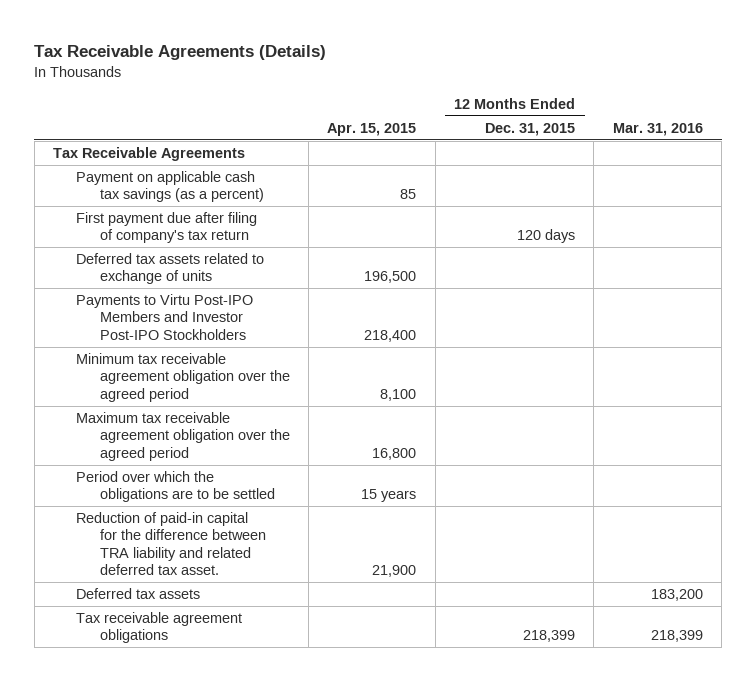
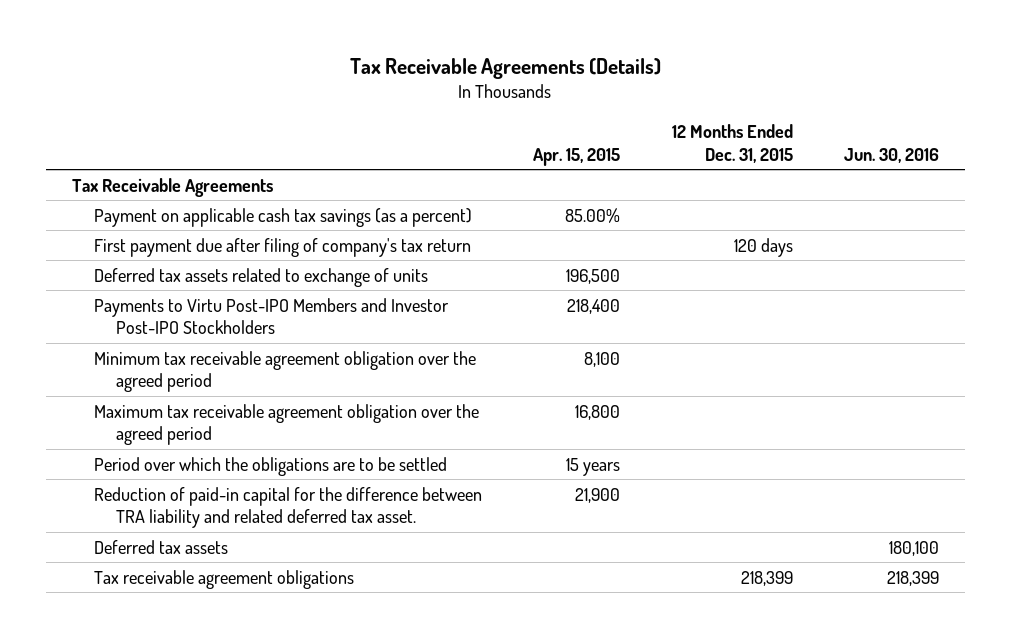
[612,122,703,136] Mar. 31, 2016 -> none
none -> [844,147,940,163] Jun. 30, 2016
[400,189,417,200] 85 -> [565,207,621,223] 85.00%

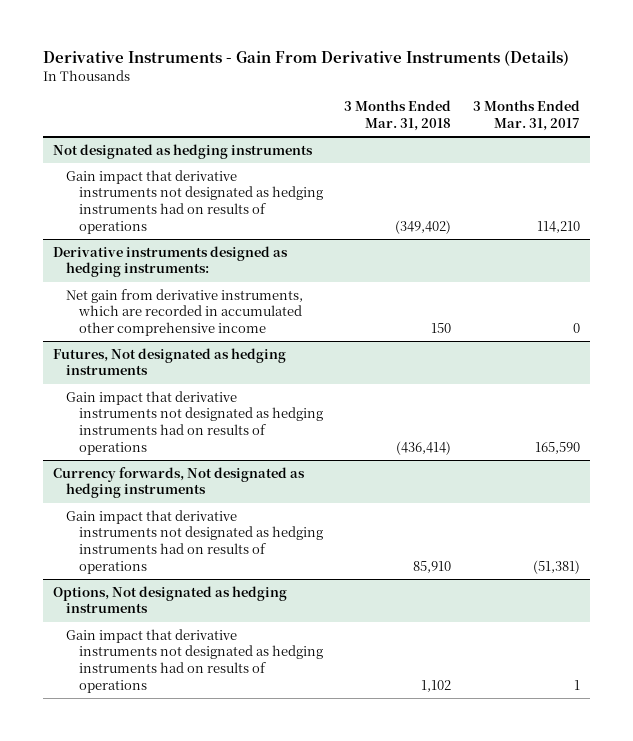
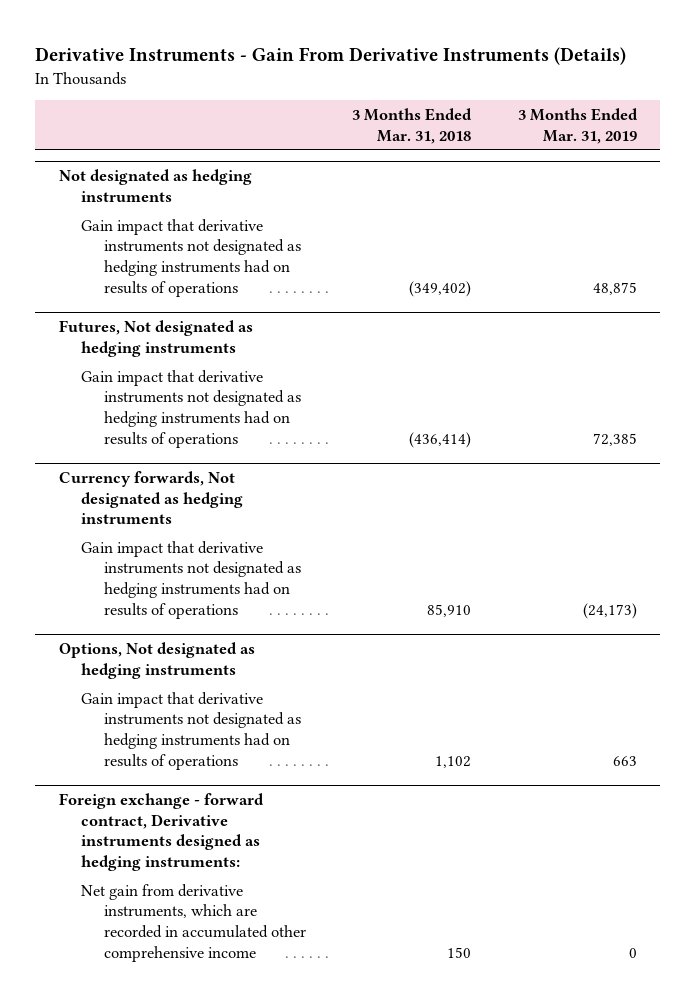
[472,100,580,132] 3 Months Ended Mar. 31, 2017 -> none
none -> [517,108,638,144] 3 Months Ended Mar. 31, 2019
[53,245,289,278] Derivative instruments designed as hedging instruments: -> none
[66,288,304,337] Net gain from derivative instruments, which are recorded in accumulated other comprehensive income -> none
none -> [58,793,264,871] Foreign exchange - forward contract, Derivative instruments designed as hedging instruments:
none -> [81,883,306,962] Net gain from derivative instruments, which are recorded in accumulated other comprehensive income

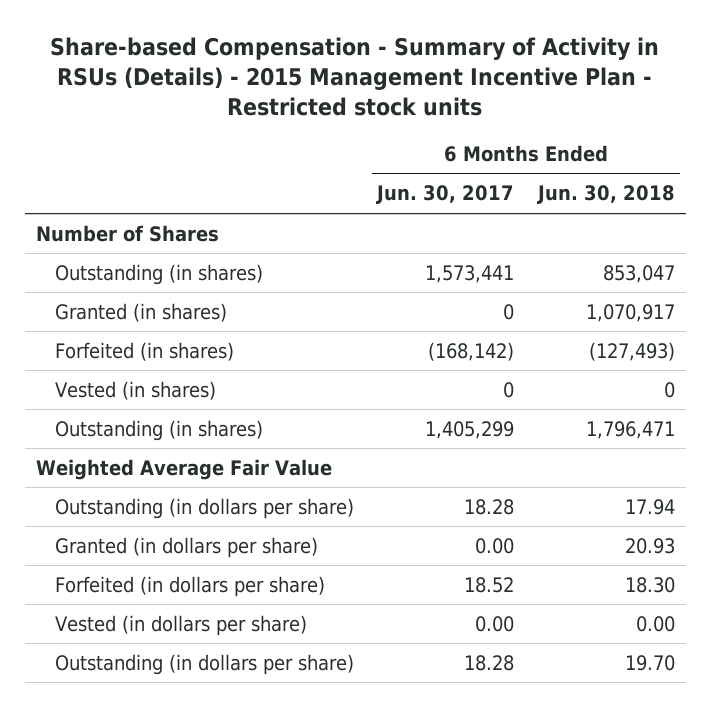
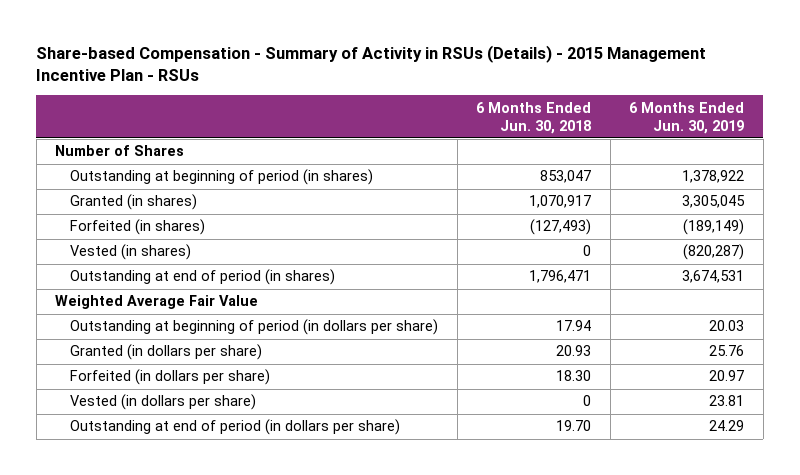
[50,36,660,116] Share-based Compensation - Summary of Activity in RSUs (Details) - 2015 Management Incentive Plan - Restricted stock units -> [36,44,707,82] Share-based Compensation - Summary of Activity in RSUs (Details) - 2015 Management Incentive Plan - RSUs
[376,185,515,205] Jun. 30, 2017 -> none
none -> [629,101,745,134] 6 Months Ended Jun. 30, 2019
[55,263,264,285] Outstanding (in shares) -> [70,169,374,186] Outstanding at beginning of period (in shares)
[55,419,264,441] Outstanding (in shares) -> [70,269,336,286] Outstanding at end of period (in shares)
[55,497,355,519] Outstanding (in dollars per share) -> [70,319,439,336] Outstanding at beginning of period (in dollars per share)
[635,615,675,632] 0.00 -> [583,395,592,407] 0
[55,653,355,675] Outstanding (in dollars per share) -> [70,419,401,436] Outstanding at end of period (in dollars per share)

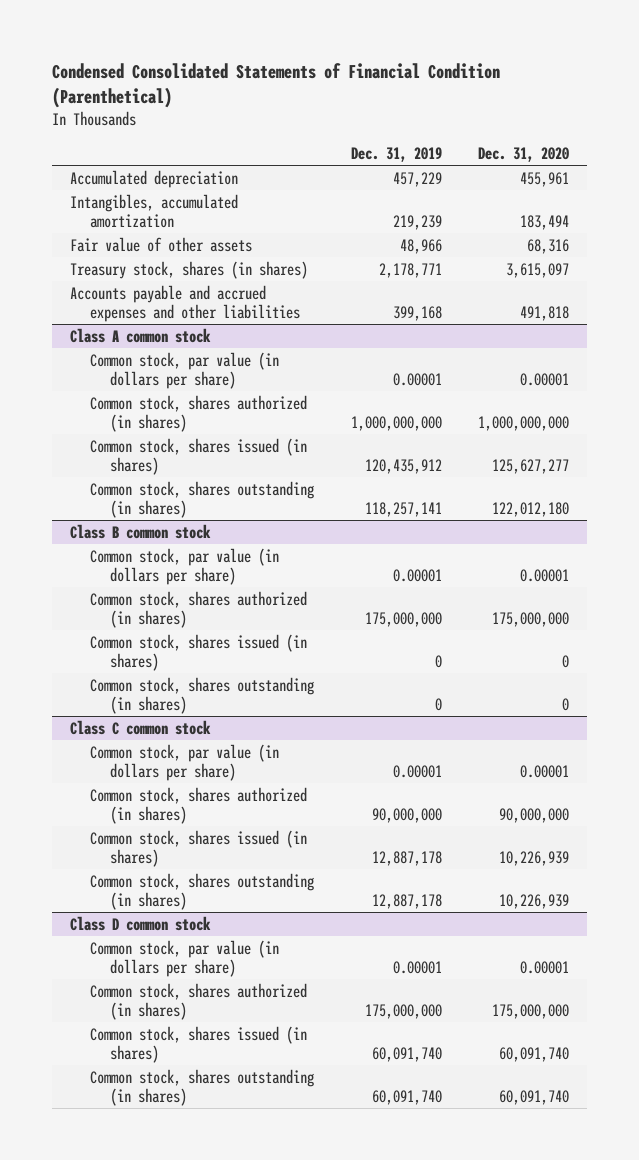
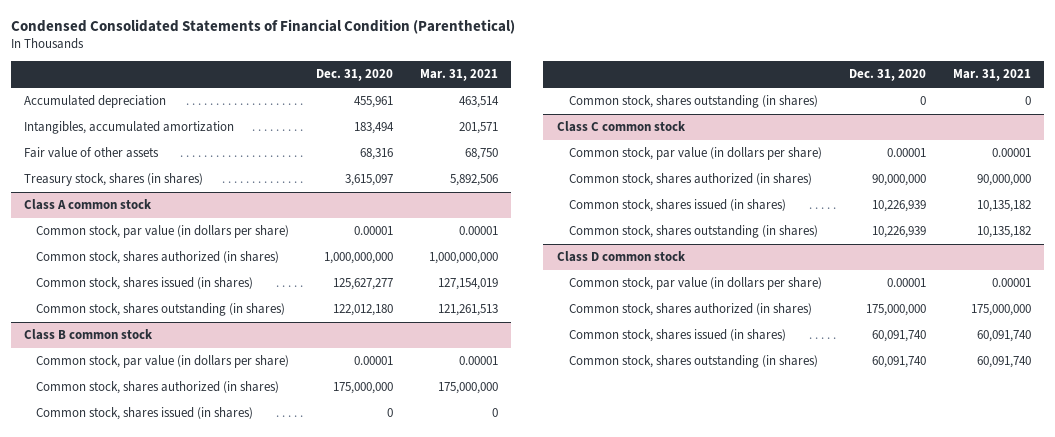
[350,146,442,162] Dec. 31, 2019 -> none
none -> [419,69,498,82] Mar. 31, 2021
[70,284,301,322] Accounts payable and accrued expenses and other liabilities -> none

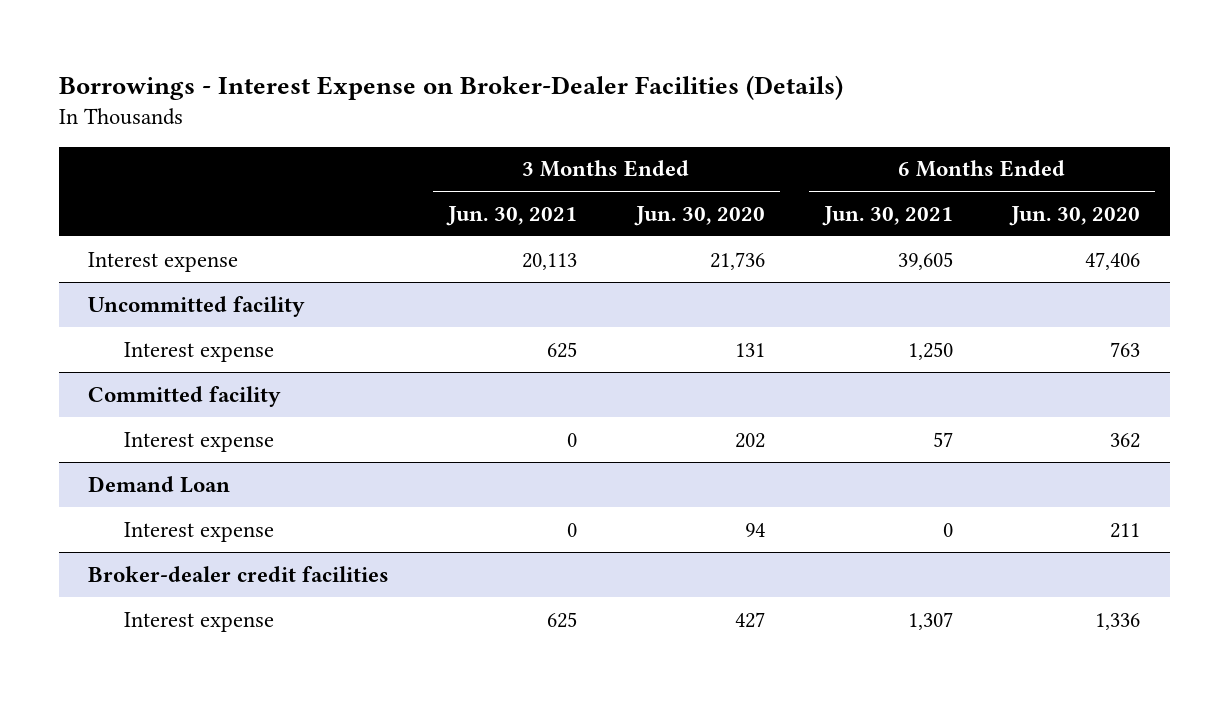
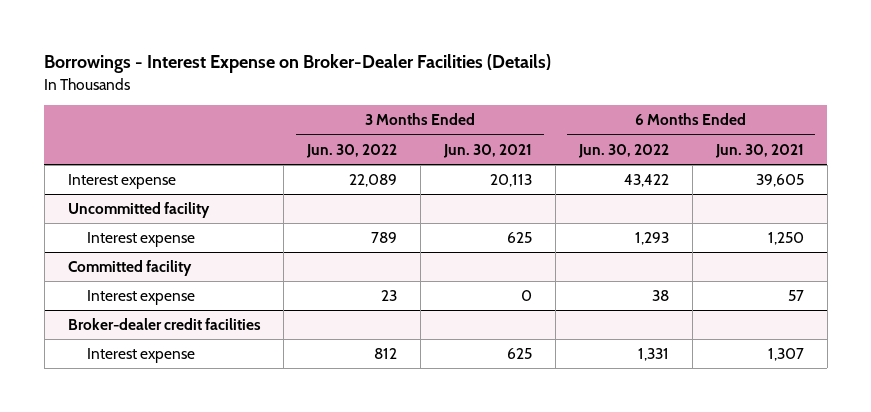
[633,205,765,226] Jun. 30, 2020 -> none
[1009,205,1141,226] Jun. 30, 2020 -> none
none -> [306,143,398,158] Jun. 30, 2022
none -> [577,143,669,158] Jun. 30, 2022
[88,475,231,493] Demand Loan -> none
[124,521,275,542] Interest expense -> none

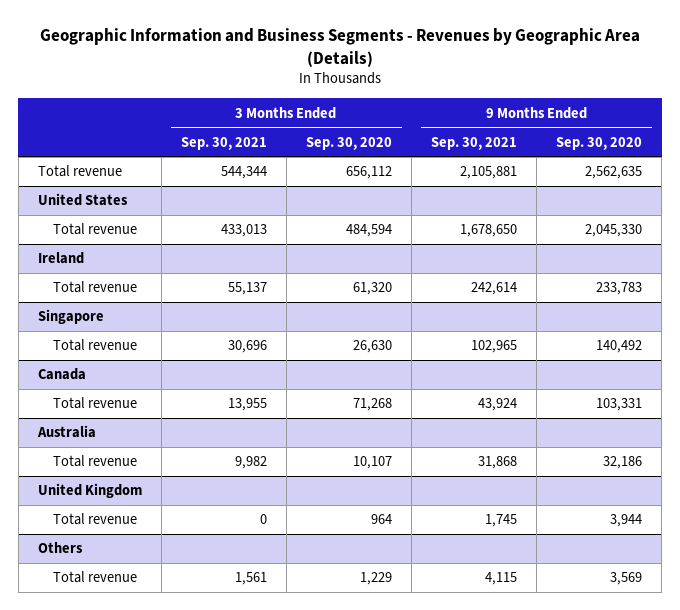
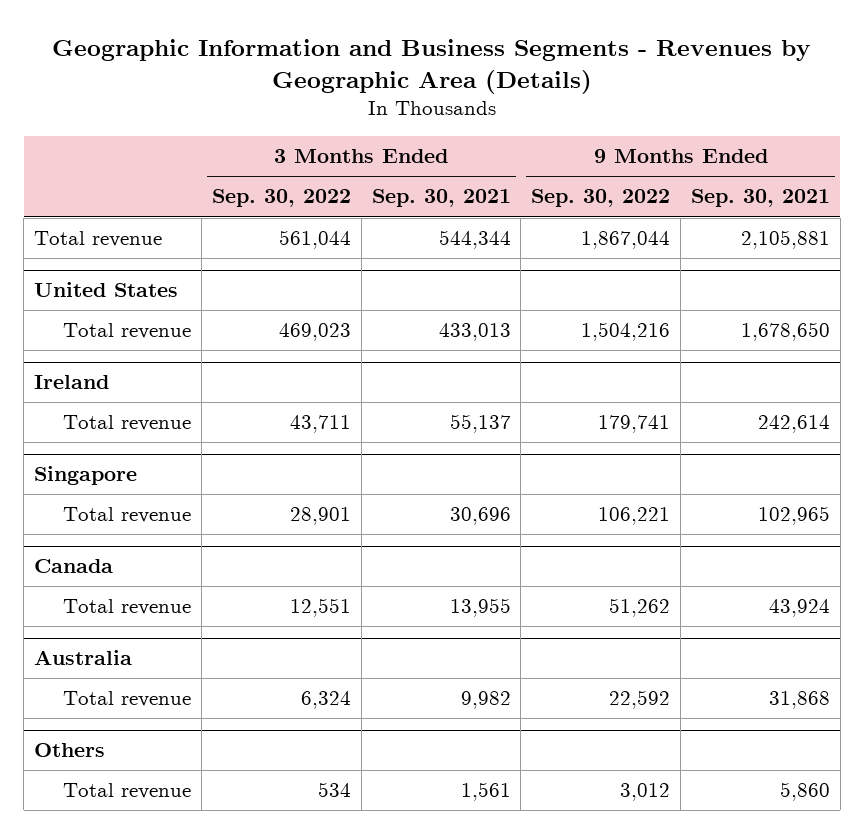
[305,136,392,150] Sep. 30, 2020 -> none
[556,136,643,150] Sep. 30, 2020 -> none
none -> [211,189,351,208] Sep. 30, 2022
none -> [531,189,671,208] Sep. 30, 2022
[37,483,142,499] United Kingdom -> none
[53,513,138,526] Total revenue -> none
[485,572,518,586] 4,115 -> [779,782,830,802] 5,860

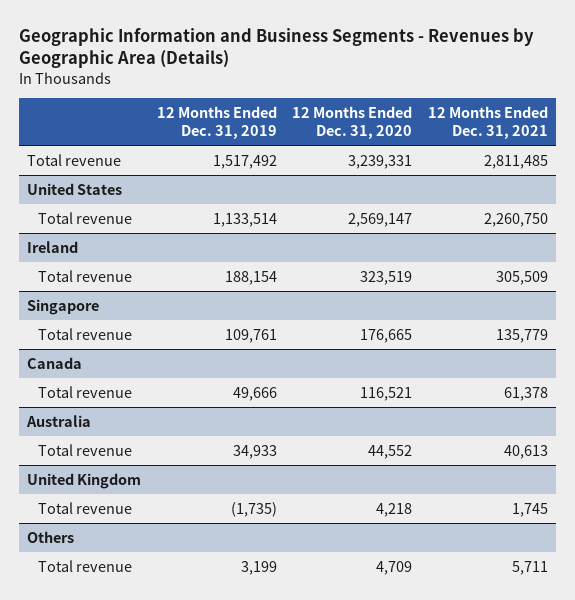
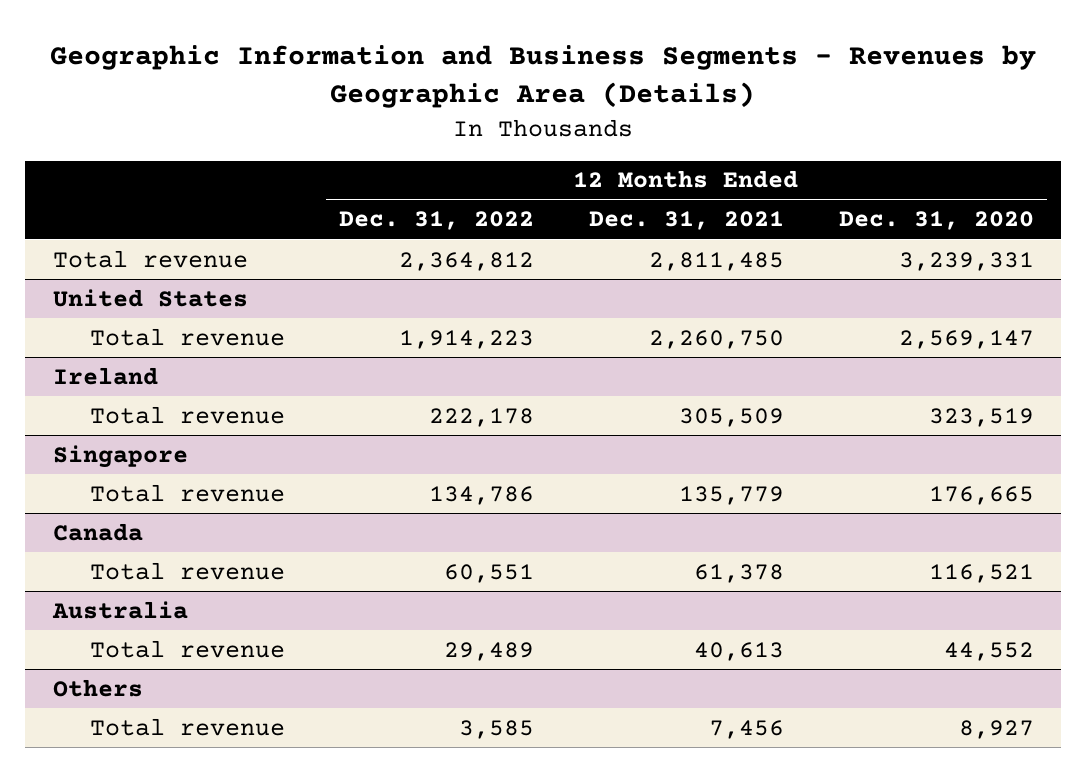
[156,105,277,140] 12 Months Ended Dec. 31, 2019 -> none
none -> [339,211,535,231] Dec. 31, 2022
[27,472,142,489] United Kingdom -> none
[37,501,132,514] Total revenue -> none
[376,560,413,575] 4,709 -> [958,719,1034,739] 8,927
[512,560,549,575] 5,711 -> [708,719,784,739] 7,456

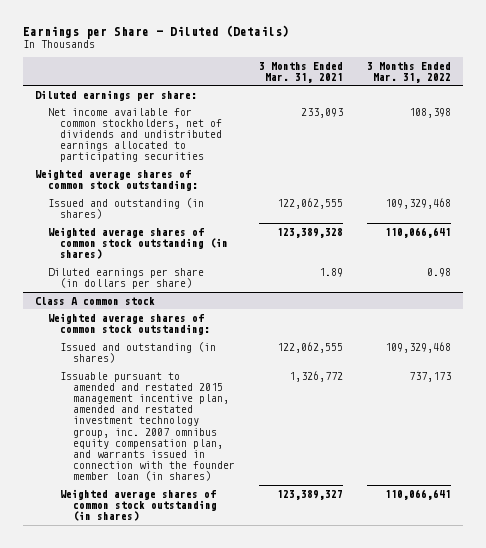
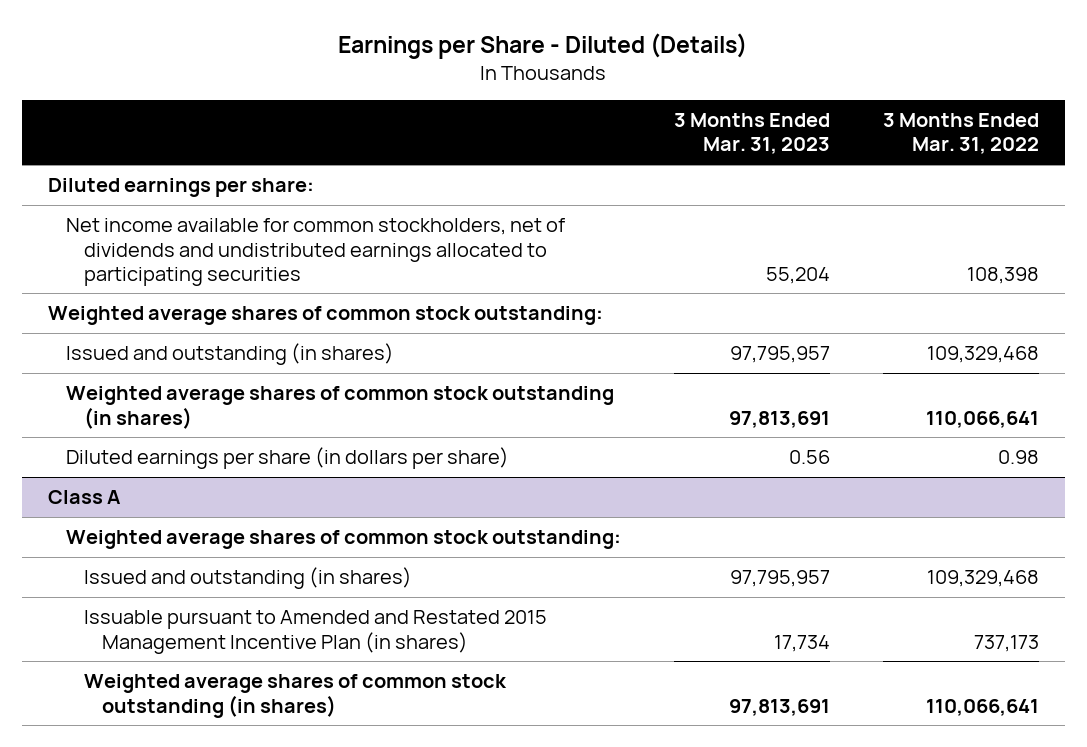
[259,61,344,83] 3 Months Ended Mar. 31, 2021 -> none
none -> [673,113,830,155] 3 Months Ended Mar. 31, 2023
[34,296,155,305] Class A common stock -> [47,490,121,505] Class A
[60,371,236,482] Issuable pursuant to amended and restated 2015 management incentive plan, amended and restated investment technology group, inc. 2007 omnibus equity compensation plan, and warrants issued in connection with the founder member loan (in shares) -> [84,610,548,654] Issuable pursuant to Amended and Restated 2015 Management Incentive Plan (in shares)

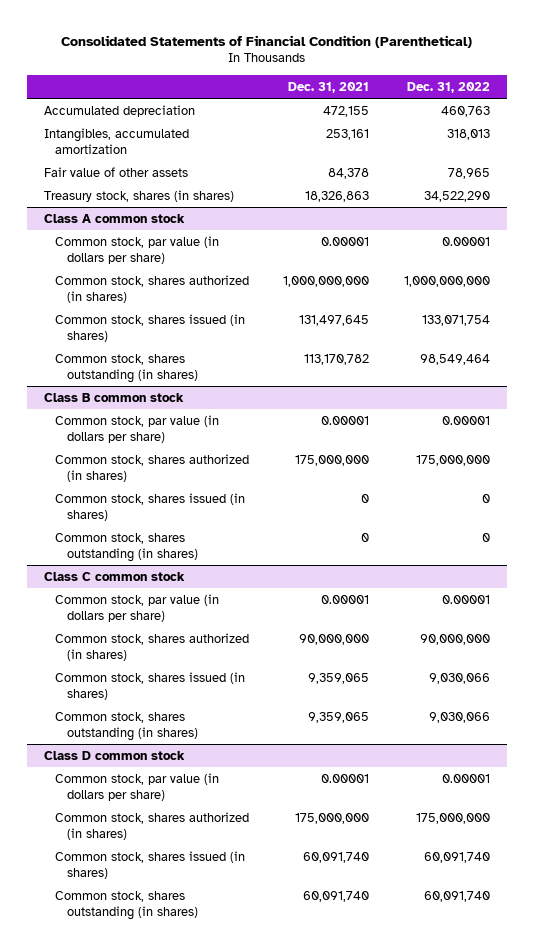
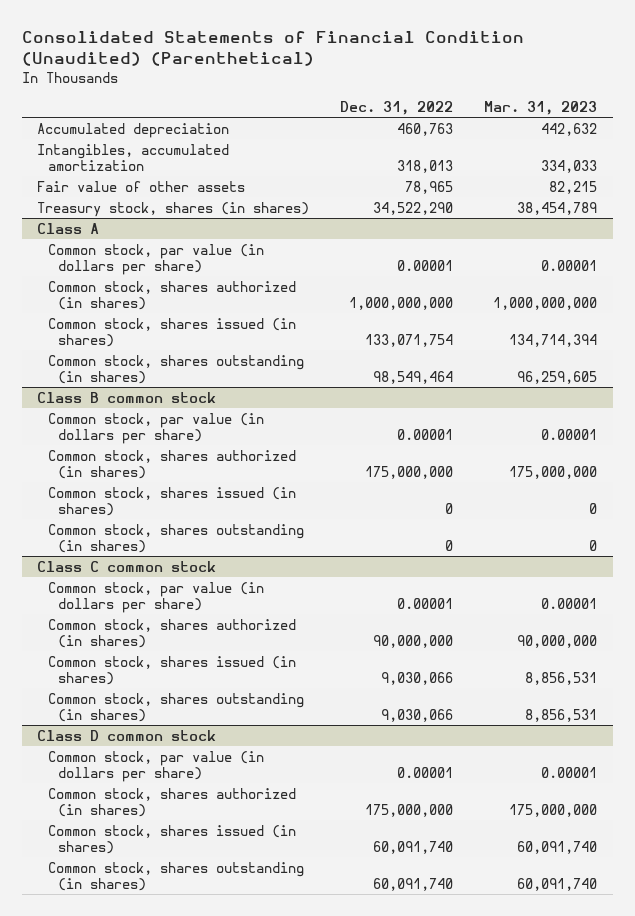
[60,34,472,48] Consolidated Statements of Financial Condition (Parenthetical) -> [21,31,524,67] Consolidated Statements of Financial Condition (Unaudited) (Parenthetical)
[288,81,370,93] Dec. 31, 2021 -> none
none -> [484,101,598,116] Mar. 31, 2023
[43,213,185,223] Class A common stock -> [37,222,100,234] Class A

